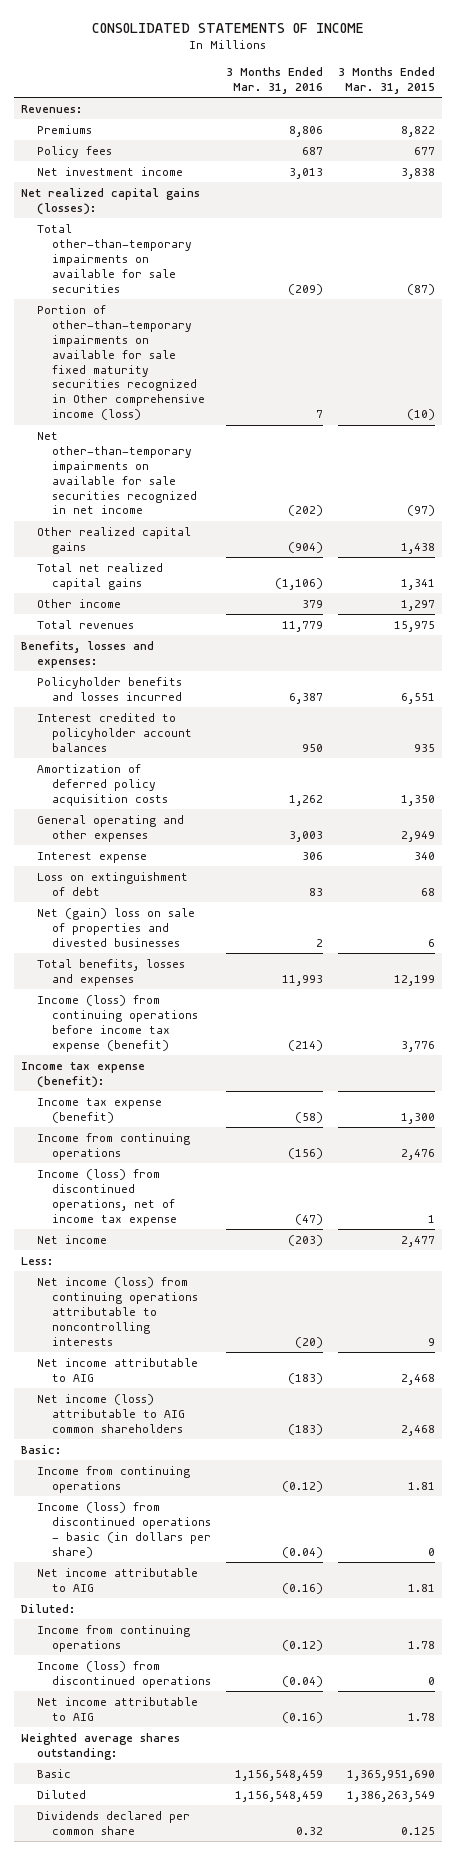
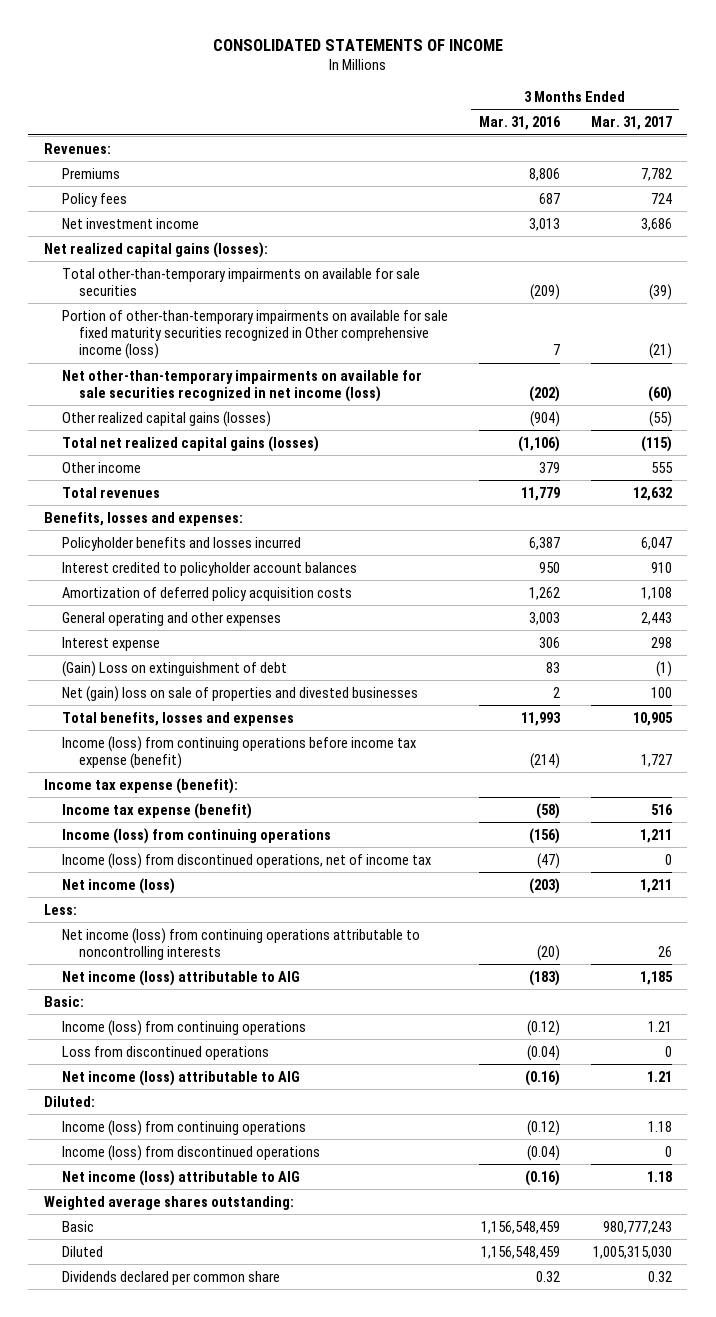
[337,66,435,94] 3 Months Ended Mar. 31, 2015 -> none
none -> [590,115,672,130] Mar. 31, 2017
[36,431,198,515] Net other-than-temporary impairments on available for sale securities recognized in net income -> [61,369,422,402] Net other-than-temporary impairments on available for sale securities recognized in net income (loss)
[36,526,191,554] Other realized capital gains -> [61,410,271,427] Other realized capital gains (losses)
[36,562,163,590] Total net realized capital gains -> [61,435,319,452] Total net realized capital gains (losses)
[36,871,188,896] Loss on extinguishment of debt -> [61,660,287,677] (Gain) Loss on extinguishment of debt
[36,1132,190,1160] Income from continuing operations -> [61,827,331,844] Income (loss) from continuing operations
[36,1168,178,1226] Income (loss) from discontinued operations, net of income tax expense -> [61,852,431,869] Income (loss) from discontinued operations, net of income tax
[36,1234,107,1244] Net income -> [61,877,175,894] Net income (loss)
[36,1393,186,1433] Net income (loss) attributable to AIG common shareholders -> none
[36,1357,198,1382] Net income attributable to AIG -> [61,969,300,986] Net income (loss) attributable to AIG
[36,1465,190,1493] Income from continuing operations -> [61,1019,306,1036] Income (loss) from continuing operations
[36,1501,212,1558] Income (loss) from discontinued operations - basic (in dollars per share) -> [61,1045,269,1060] Loss from discontinued operations
[36,1567,198,1592] Net income attributable to AIG -> [61,1069,300,1086] Net income (loss) attributable to AIG
[36,1624,190,1652] Income from continuing operations -> [61,1119,306,1136] Income (loss) from continuing operations
[36,1696,198,1721] Net income attributable to AIG -> [61,1169,300,1186] Net income (loss) attributable to AIG

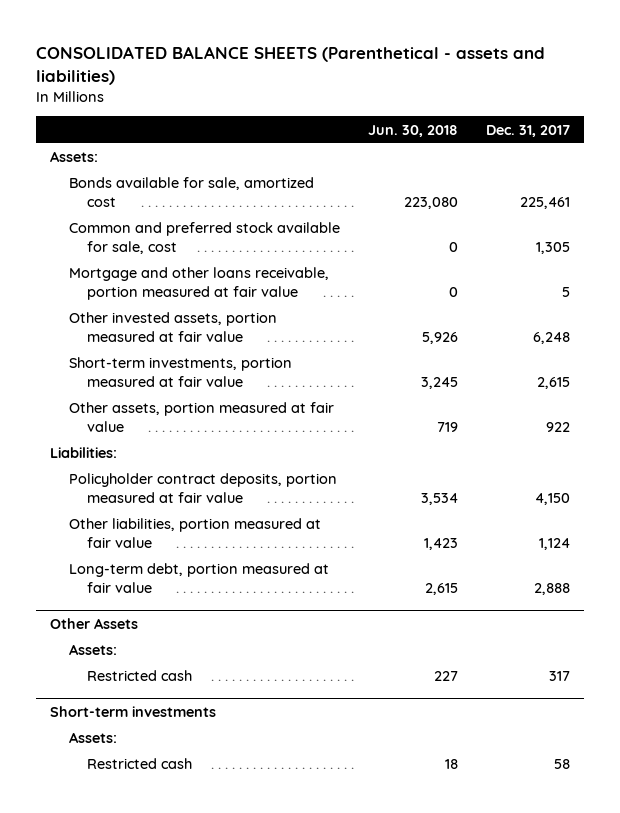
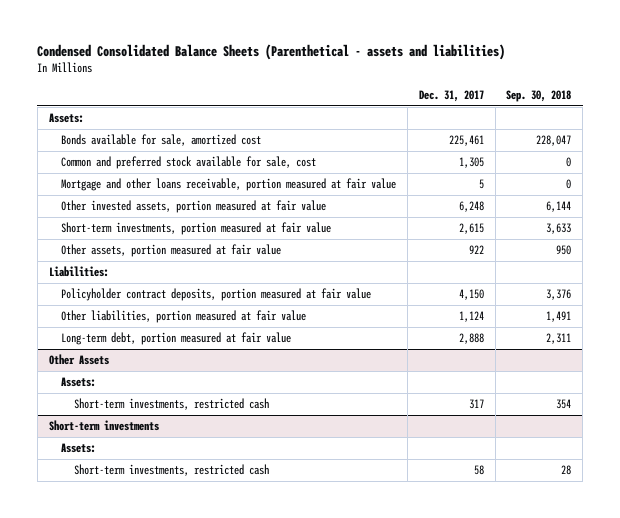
[35,45,545,85] CONSOLIDATED BALANCE SHEETS (Parenthetical - assets and liabilities) -> [37,44,506,61] Condensed Consolidated Balance Sheets (Parenthetical - assets and liabilities)
[367,124,458,137] Jun. 30, 2018 -> none
none -> [506,90,572,103] Sep. 30, 2018
[86,670,192,682] Restricted cash -> [73,398,269,411] Short-term investments, restricted cash
[86,758,192,770] Restricted cash -> [73,464,269,477] Short-term investments, restricted cash

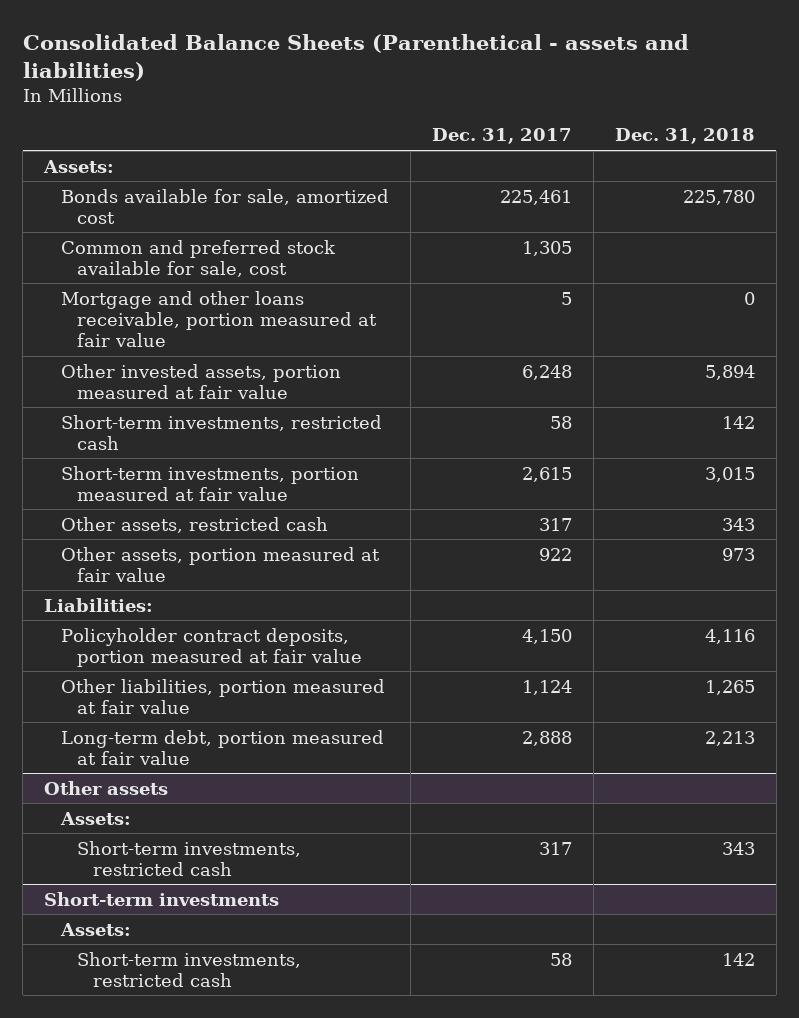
[37,44,506,61] Condensed Consolidated Balance Sheets (Parenthetical - assets and liabilities) -> [22,34,689,81] Consolidated Balance Sheets (Parenthetical - assets and liabilities)
[506,90,572,103] Sep. 30, 2018 -> none
none -> [614,128,755,145] Dec. 31, 2018
none -> [60,414,382,450] Short-term investments, restricted cash
none -> [60,516,328,533] Other assets, restricted cash
[48,354,109,366] Other Assets -> [44,780,169,795] Other assets

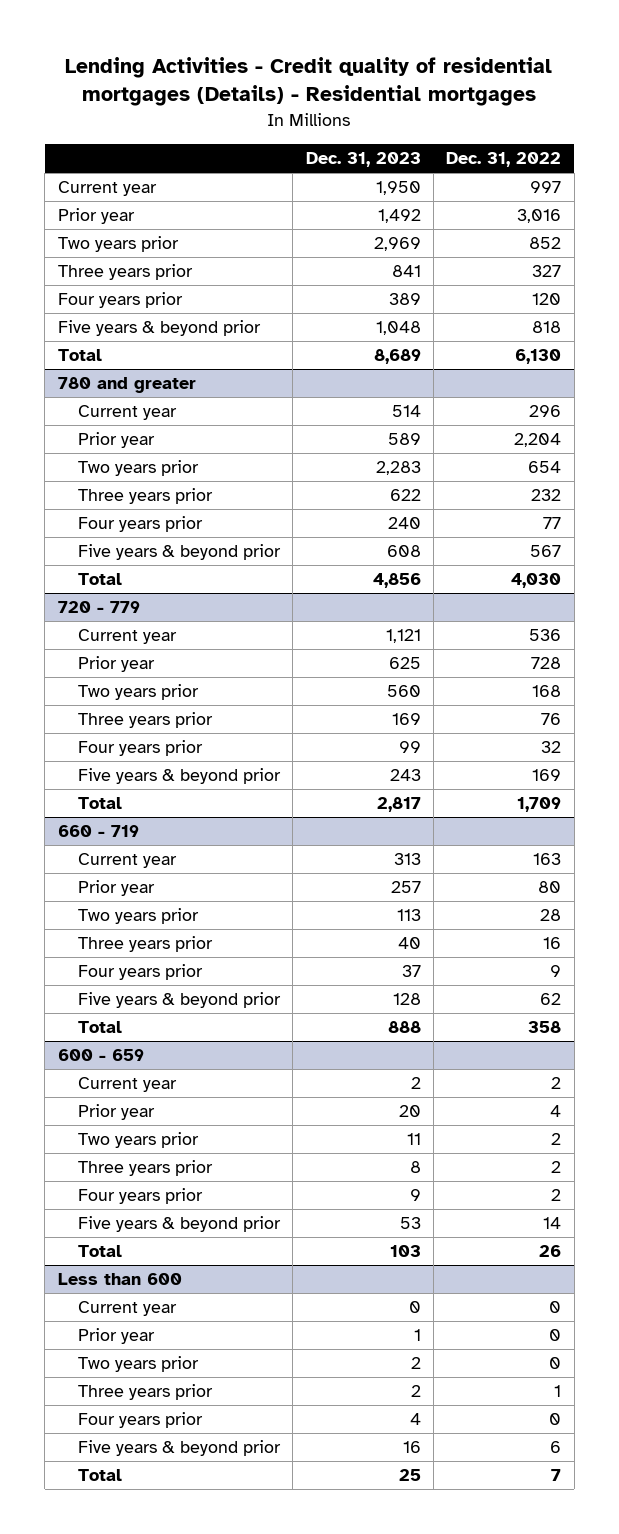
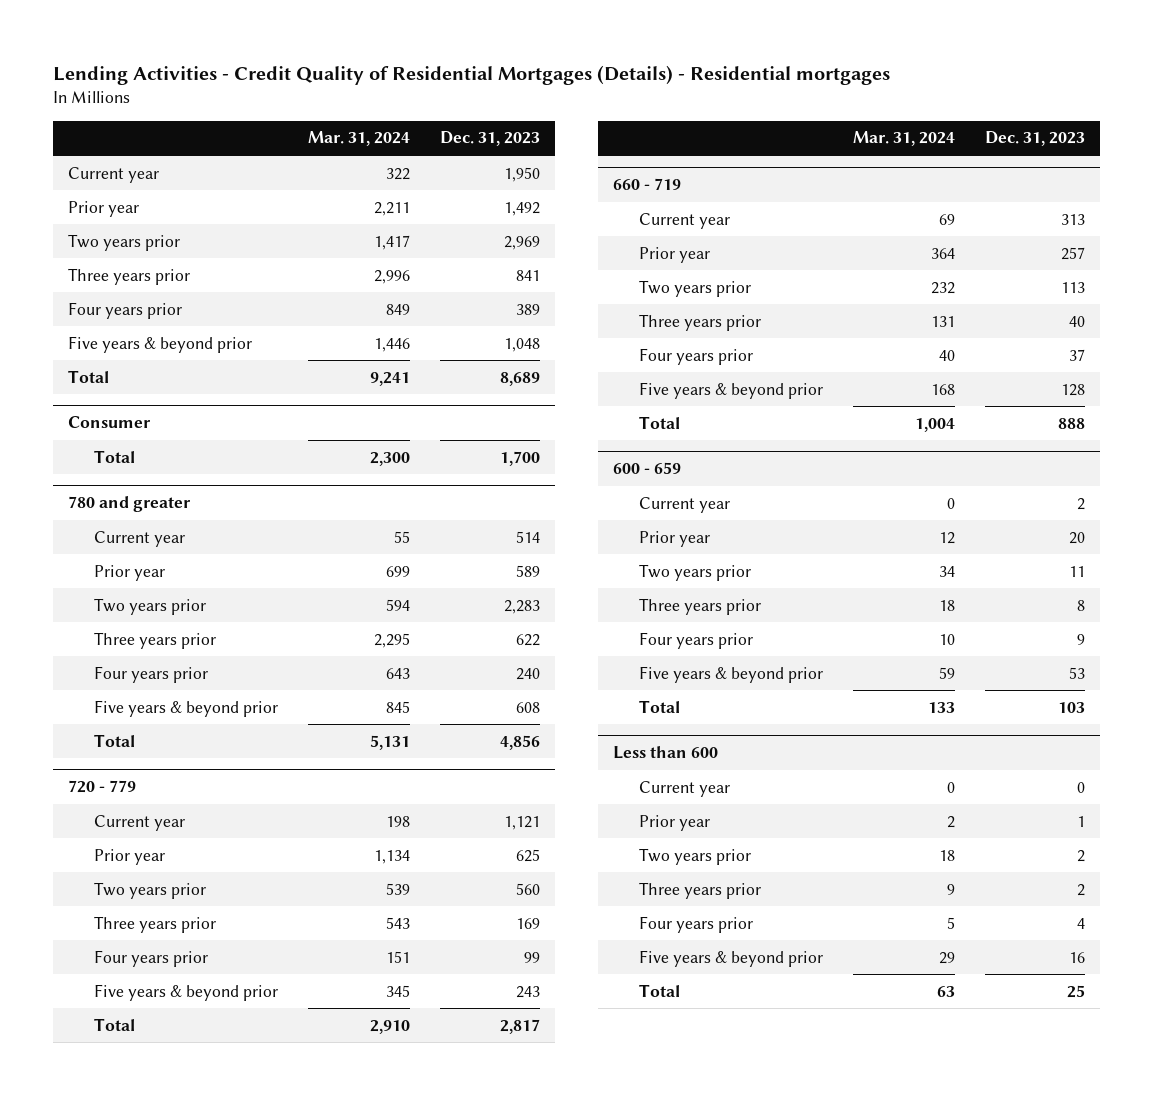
[65,56,553,107] Lending Activities - Credit quality of residential mortgages (Details) - Residential mortgages -> [53,65,891,86] Lending Activities - Credit Quality of Residential Mortgages (Details) - Residential mortgages
[446,152,562,168] Dec. 31, 2022 -> none
none -> [307,131,410,147] Mar. 31, 2024
none -> [68,415,152,428] Consumer
none -> [93,449,135,463] Total

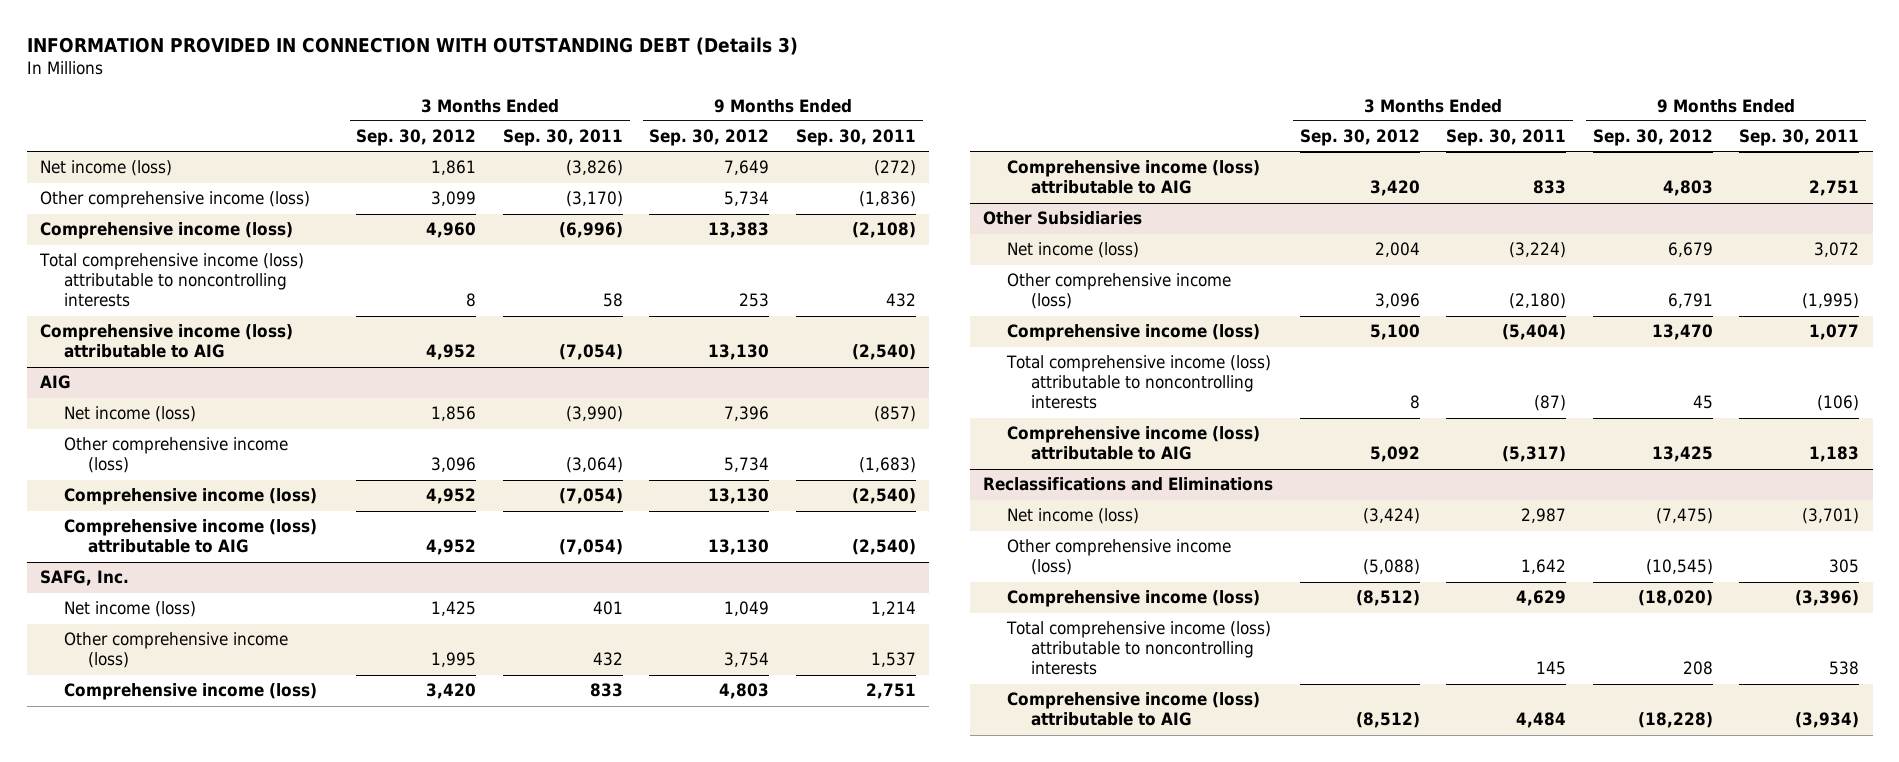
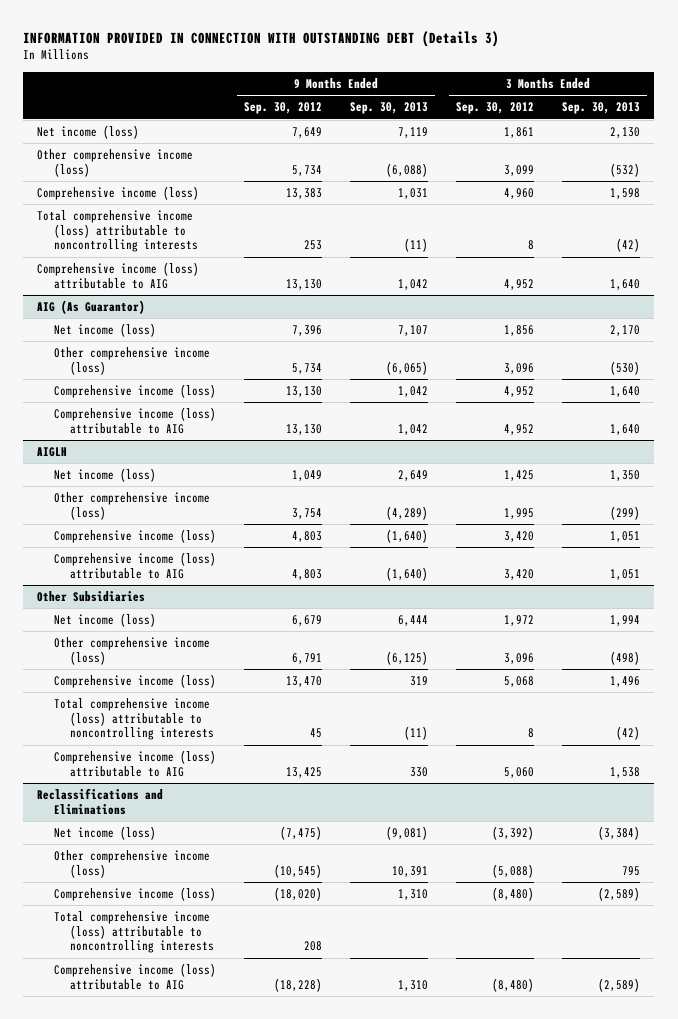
[502,129,623,147] Sep. 30, 2011 -> none
[795,129,916,147] Sep. 30, 2011 -> none
none -> [350,102,429,115] Sep. 30, 2013
none -> [562,102,641,115] Sep. 30, 2013
[39,375,71,390] AIG -> none
none -> [37,300,146,315] AIG (As Guarantor)
[39,570,129,587] SAFG, Inc. -> none
none -> [37,447,68,458] AIGLH
[1374,242,1420,258] 2,004 -> [504,615,535,627] 1,972
[1369,324,1420,341] 5,100 -> [504,676,535,688] 5,068
[1369,446,1420,463] 5,092 -> [504,766,535,778] 5,060
[1362,508,1420,525] (3,424) -> [492,826,535,841] (3,392)
[1355,590,1420,607] (8,512) -> [492,887,535,902] (8,480)
[1355,712,1420,729] (8,512) -> [492,977,535,992] (8,480)

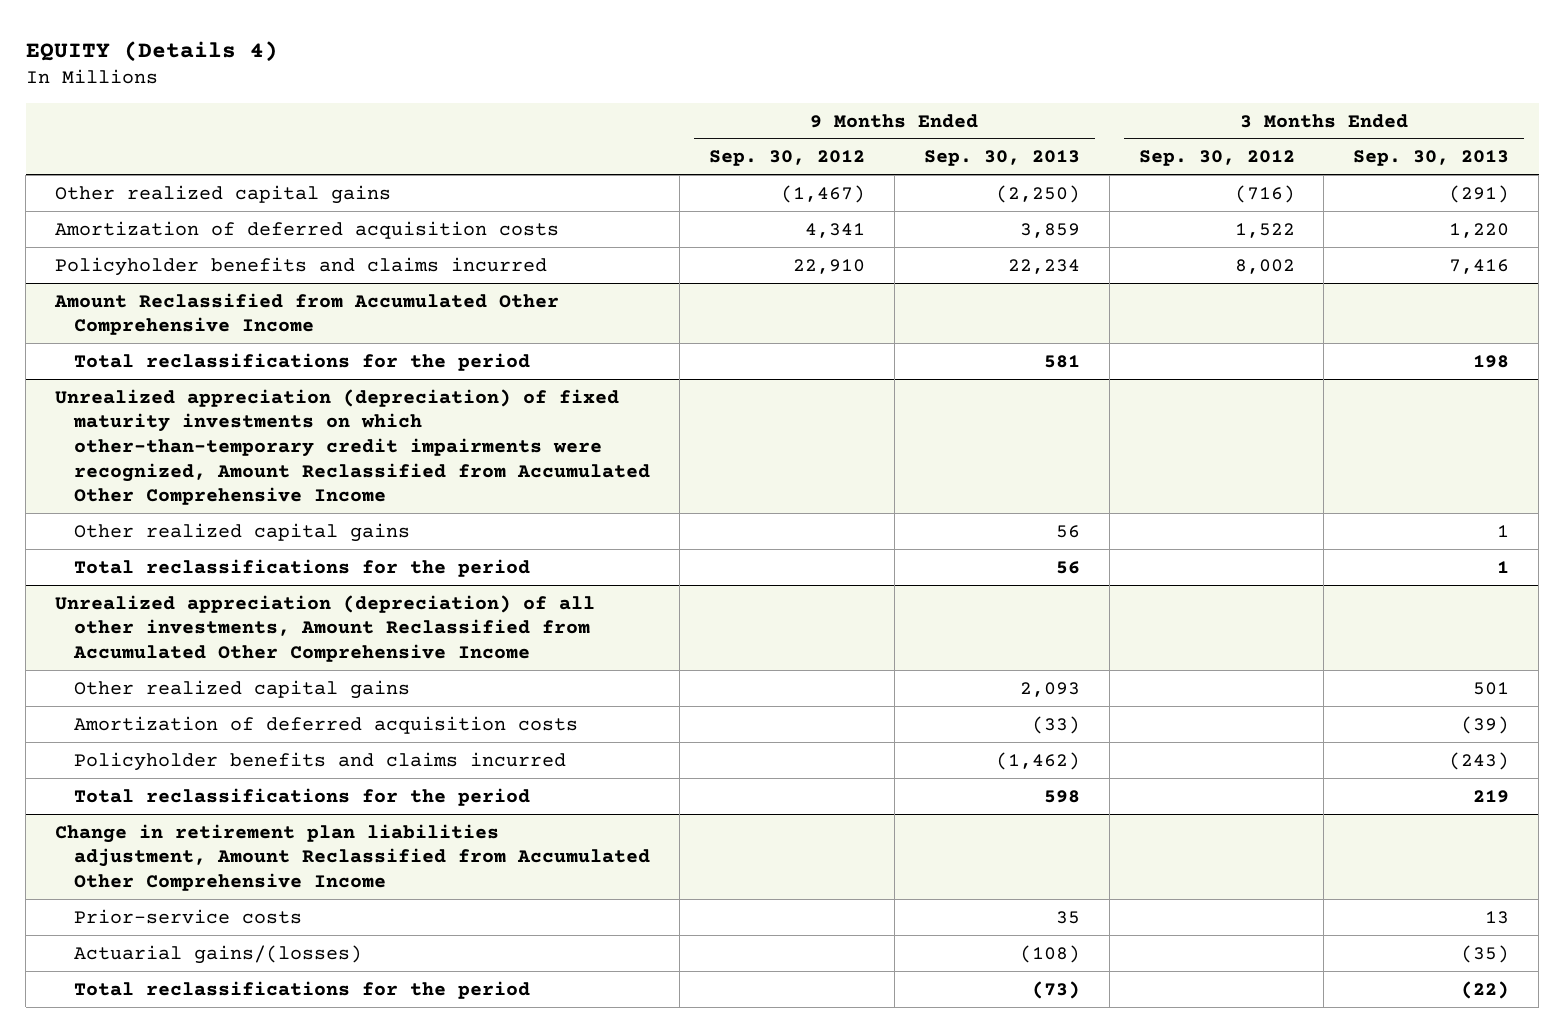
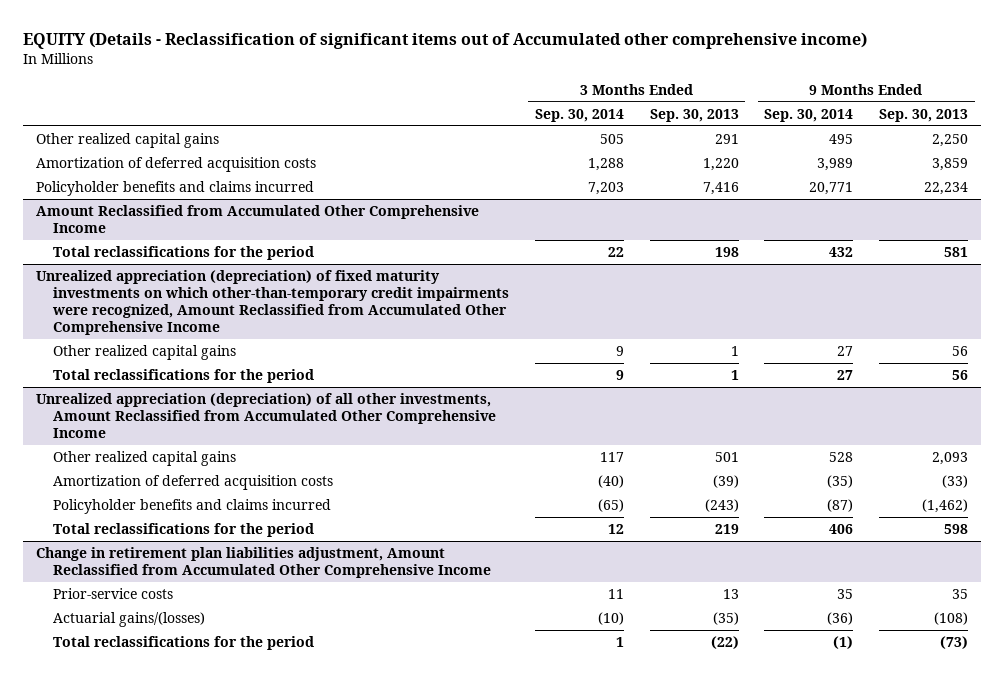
[25,40,278,62] EQUITY (Details 4) -> [22,31,867,49] EQUITY (Details - Reclassification of significant items out of Accumulated other comprehensive income)
[709,150,866,167] Sep. 30, 2012 -> none
[1138,150,1295,167] Sep. 30, 2012 -> none
none -> [534,109,624,123] Sep. 30, 2014
none -> [764,109,854,123] Sep. 30, 2014
[995,184,1080,203] (2,250) -> [932,134,969,148] 2,250
[1449,184,1510,203] (291) -> [714,134,739,145] 291

